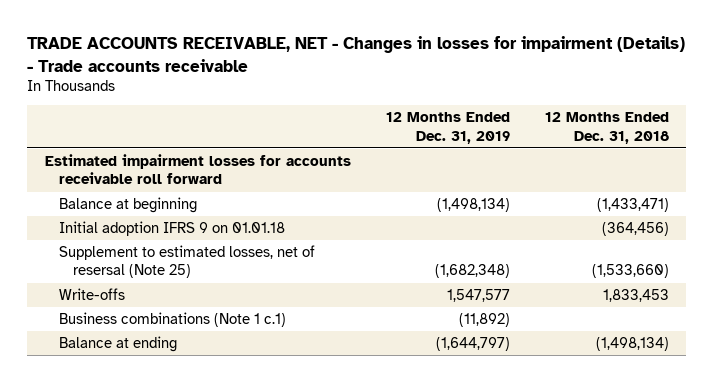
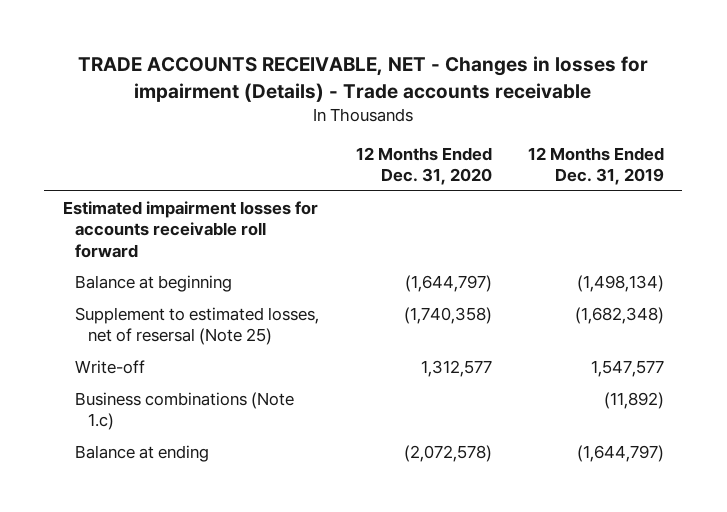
[544,112,669,144] 12 Months Ended Dec. 31, 2018 -> none
none -> [355,146,492,186] 12 Months Ended Dec. 31, 2020
[58,221,285,237] Initial adoption IFRS 9 on 01.01.18 -> none
[58,288,125,301] Write-offs -> [75,359,146,374] Write-off
[58,312,286,328] Business combinations (Note 1 c.1) -> [75,391,295,431] Business combinations (Note 1.c)

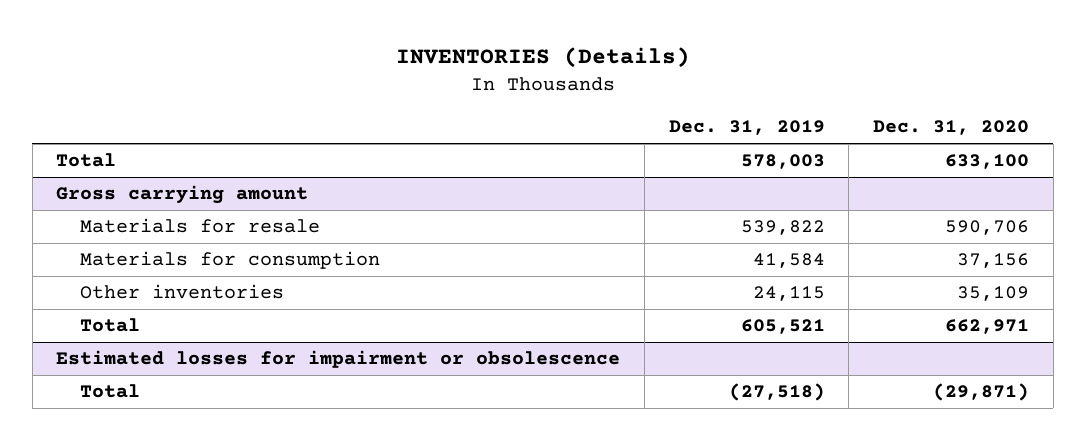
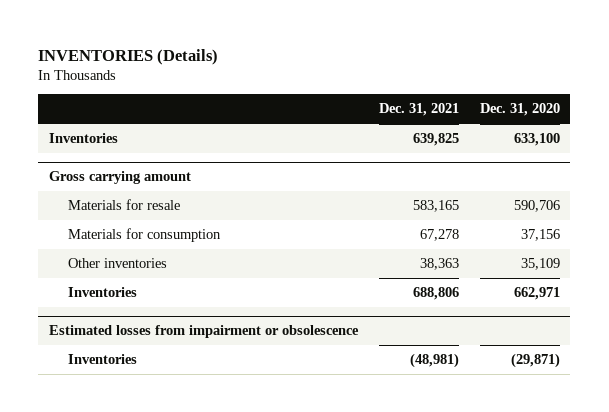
[668,120,825,136] Dec. 31, 2019 -> none
none -> [378,103,459,117] Dec. 31, 2021
[56,153,117,168] Total -> [48,133,118,144] Inventories
[80,318,141,333] Total -> [68,287,138,298] Inventories
[56,350,621,369] Estimated losses for impairment or obsolescence -> [48,325,359,339] Estimated losses from impairment or obsolescence
[80,384,141,399] Total -> [68,354,138,365] Inventories

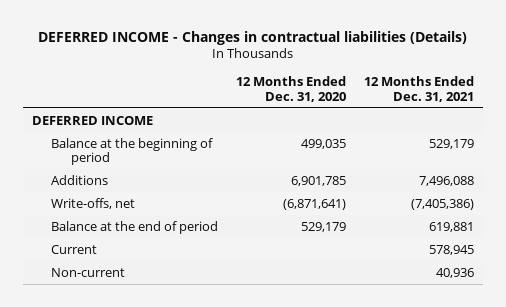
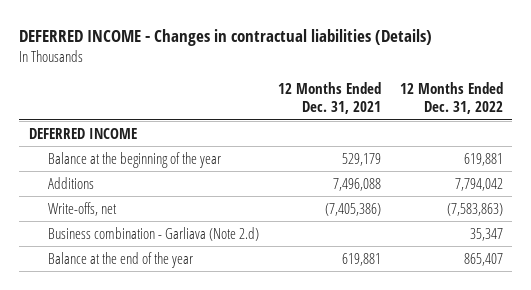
[236,76,347,102] 12 Months Ended Dec. 31, 2020 -> none
none -> [399,81,503,115] 12 Months Ended Dec. 31, 2022
[51,137,214,166] Balance at the beginning of period -> [48,151,222,168] Balance at the beginning of the year
[51,244,98,254] Current -> none
[51,267,126,277] Non-current -> none
none -> [48,226,260,241] Business combination - Garliava (Note 2.d)
[51,220,219,234] Balance at the end of period -> [48,251,194,268] Balance at the end of the year

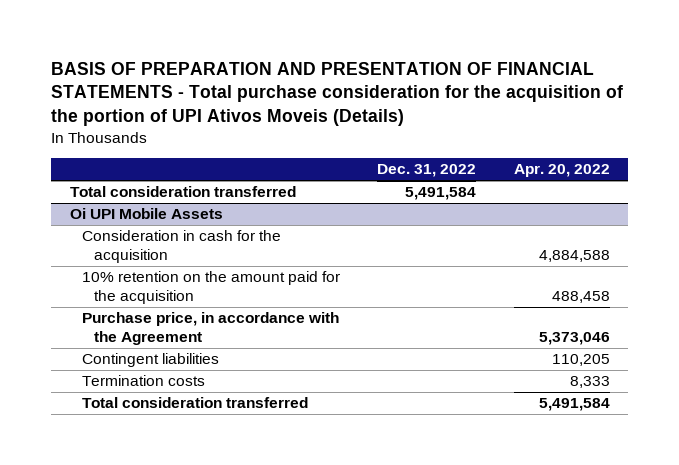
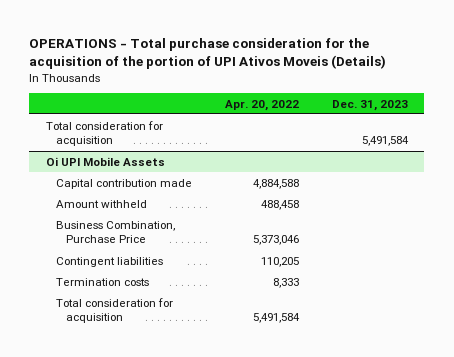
[50,61,623,127] BASIS OF PREPARATION AND PRESENTATION OF FINANCIAL STATEMENTS - Total purchase consideration for the acquisition of the portion of UPI Ativos Moveis (Details) -> [29,37,387,69] OPERATIONS - Total purchase consideration for the acquisition of the portion of UPI Ativos Moveis (Details)
[377,164,477,178] Dec. 31, 2022 -> none
none -> [331,99,408,111] Dec. 31, 2023
[69,186,296,198] Total consideration transferred -> [45,120,163,147] Total consideration for acquisition
[81,230,281,263] Consideration in cash for the acquisition -> [55,178,192,189] Capital contribution made
[81,271,340,304] 10% retention on the amount paid for the acquisition -> [55,199,147,208] Amount withheld
[81,312,339,345] Purchase price, in accordance with the Agreement -> [55,220,175,244] Business Combination, Purchase Price
[81,397,308,409] Total consideration transferred -> [55,297,173,324] Total consideration for acquisition

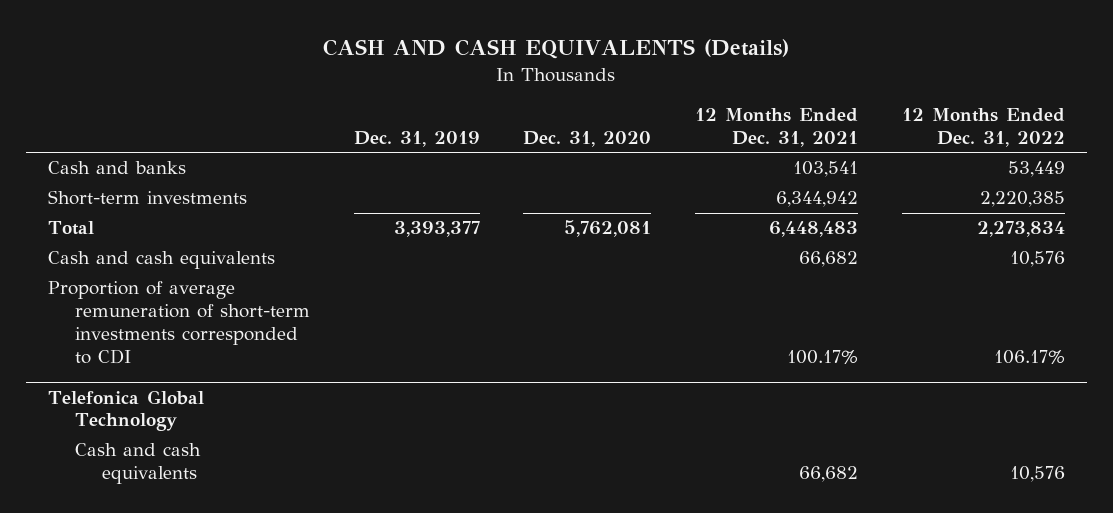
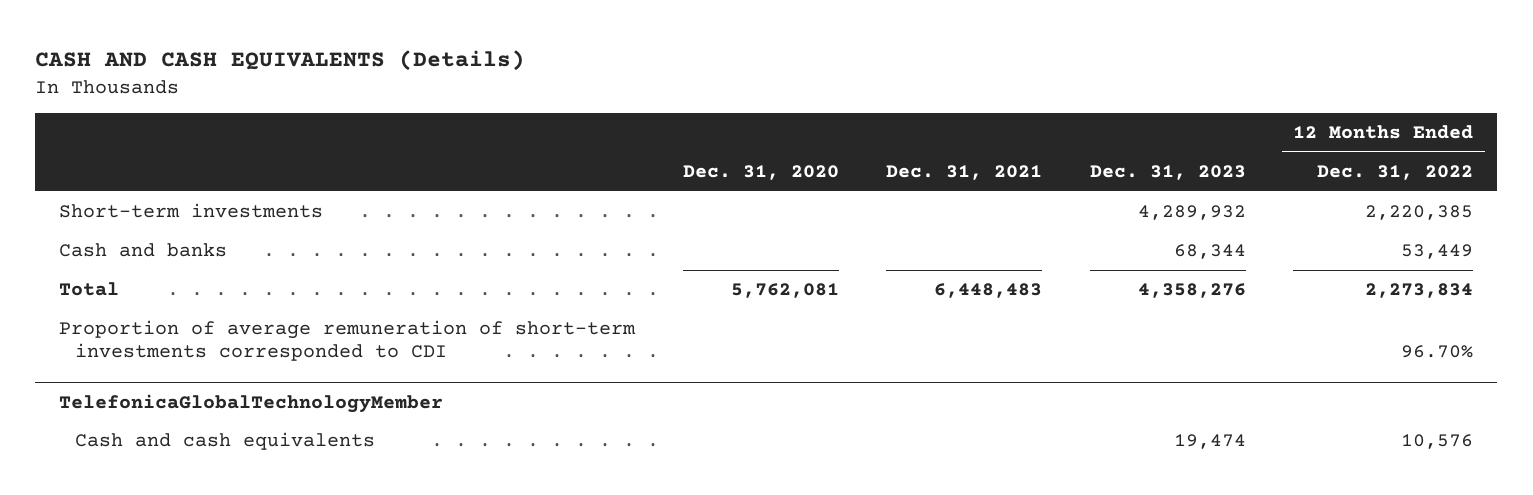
[353,130,480,147] Dec. 31, 2019 -> none
[695,108,859,147] 12 Months Ended Dec. 31, 2021 -> none
none -> [886,164,1043,180] Dec. 31, 2021
none -> [1089,164,1246,180] Dec. 31, 2023
[47,161,186,175] Cash and banks -> [59,243,228,258] Cash and banks
[47,251,275,270] Cash and cash equivalents -> none
[47,389,204,432] Telefonica Global Technology -> none
[993,349,1065,364] 106.17% -> [1401,345,1474,359] 96.70%
none -> [59,393,444,413] TelefonicaGlobalTechnologyMember

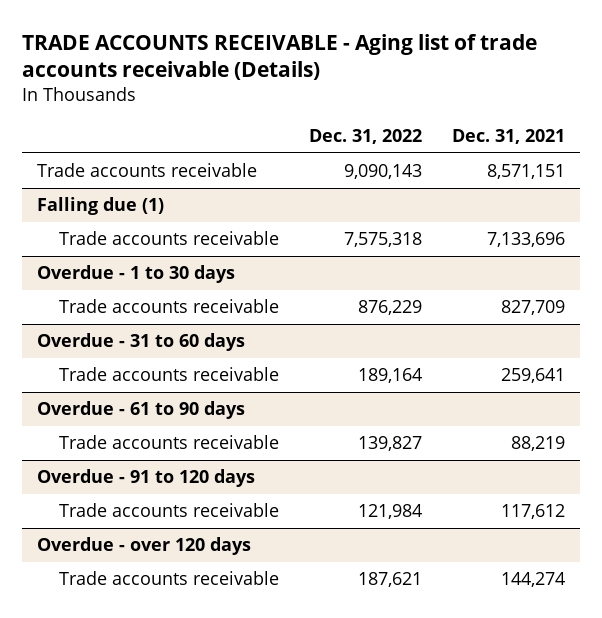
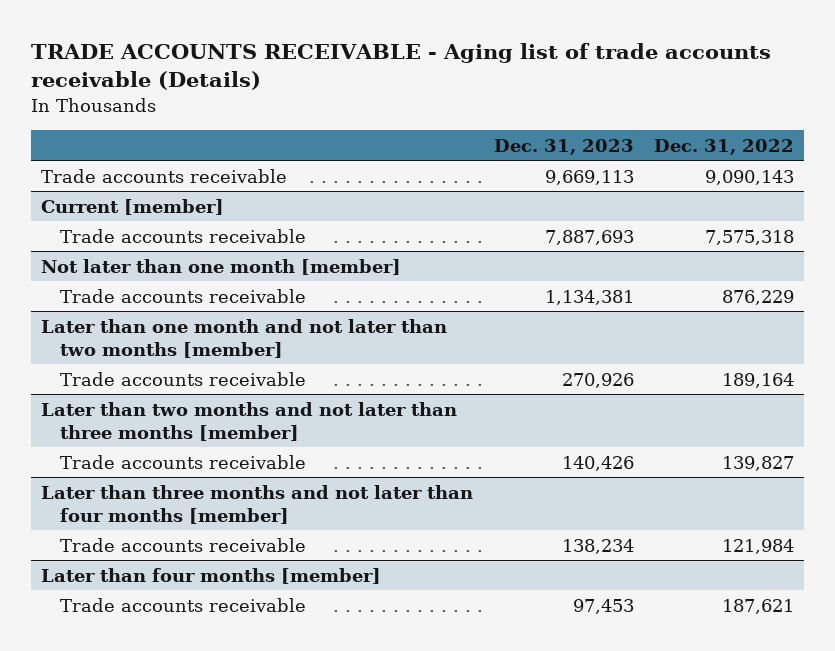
[451,128,565,144] Dec. 31, 2021 -> none
none -> [493,138,634,155] Dec. 31, 2023
[37,197,165,216] Falling due (1) -> [41,198,225,215] Current [member]
[37,265,236,284] Overdue - 1 to 30 days -> [41,258,402,275] Not later than one month [member]
[37,333,246,352] Overdue - 31 to 60 days -> [41,318,448,358] Later than one month and not later than two months [member]
[37,401,246,420] Overdue - 61 to 90 days -> [41,401,458,441] Later than two months and not later than three months [member]
[37,469,256,488] Overdue - 91 to 120 days -> [41,484,474,524] Later than three months and not later than four months [member]
[37,537,252,556] Overdue - over 120 days -> [41,567,382,584] Later than four months [member]

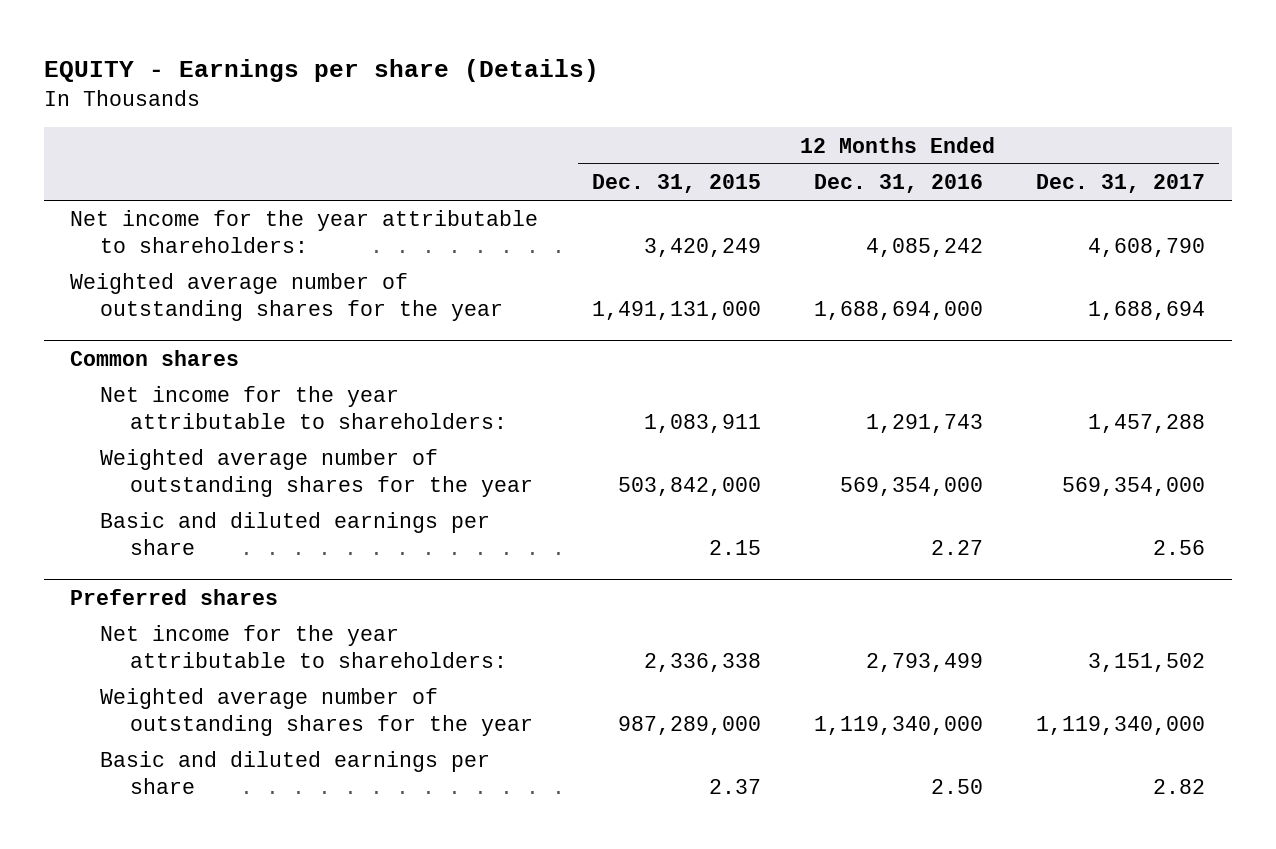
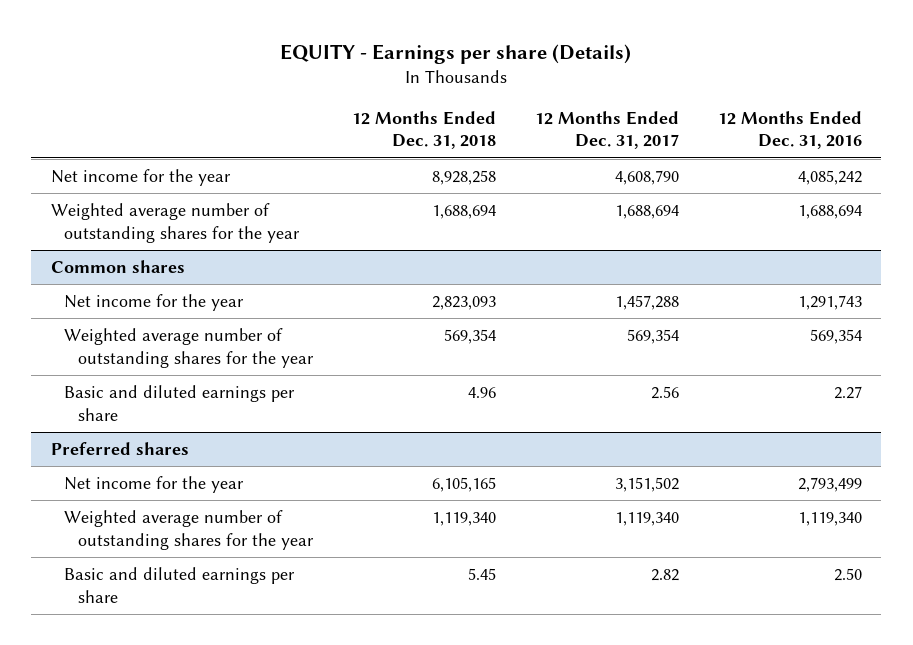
[591,173,761,193] Dec. 31, 2015 -> none
none -> [351,110,496,150] 12 Months Ended Dec. 31, 2018
[70,210,539,253] Net income for the year attributable to shareholders: -> [50,168,231,186] Net income for the year
[813,300,983,320] 1,688,694,000 -> [797,204,862,219] 1,688,694
[100,386,508,429] Net income for the year attributable to shareholders: -> [64,293,245,311] Net income for the year
[839,476,983,496] 569,354,000 -> [809,328,862,344] 569,354
[1062,476,1206,496] 569,354,000 -> [626,328,679,344] 569,354
[100,625,508,668] Net income for the year attributable to shareholders: -> [64,475,245,493] Net income for the year
[813,715,983,735] 1,119,340,000 -> [797,511,862,526] 1,119,340
[1036,715,1206,735] 1,119,340,000 -> [614,511,679,526] 1,119,340

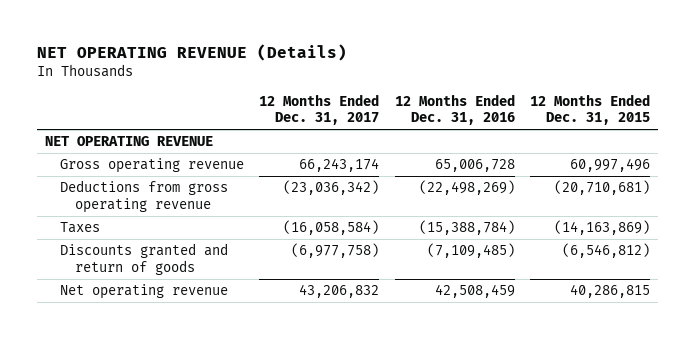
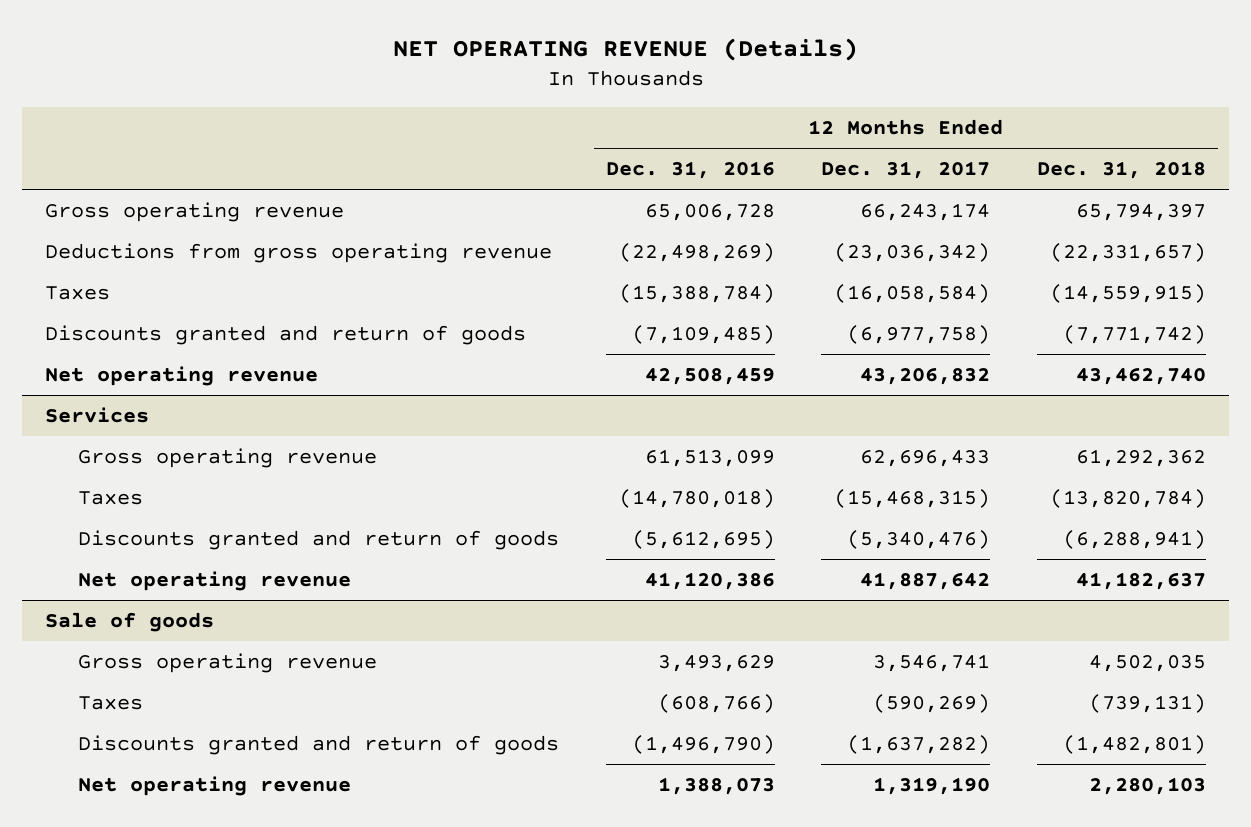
[530,93,651,126] 12 Months Ended Dec. 31, 2015 -> none
none -> [1037,161,1207,180] Dec. 31, 2018
[45,136,214,147] NET OPERATING REVENUE -> none
none -> [44,406,149,423] Services
none -> [78,447,378,468] Gross operating revenue
none -> [78,490,144,505] Taxes
none -> [78,529,560,550] Discounts granted and return of goods
none -> [78,570,352,591] Net operating revenue
none -> [44,611,214,632] Sale of goods
none -> [78,652,378,673] Gross operating revenue
none -> [78,695,144,710] Taxes
none -> [78,734,560,755] Discounts granted and return of goods
none -> [78,775,352,796] Net operating revenue

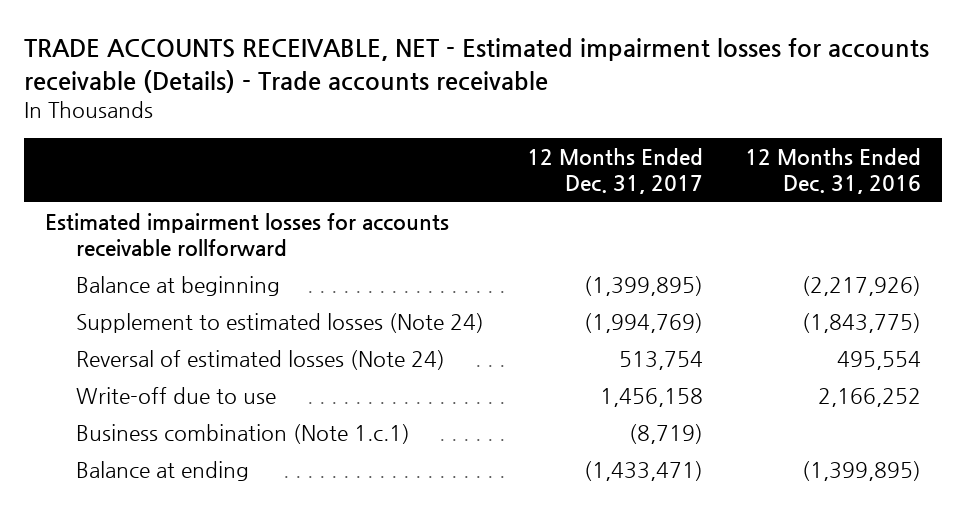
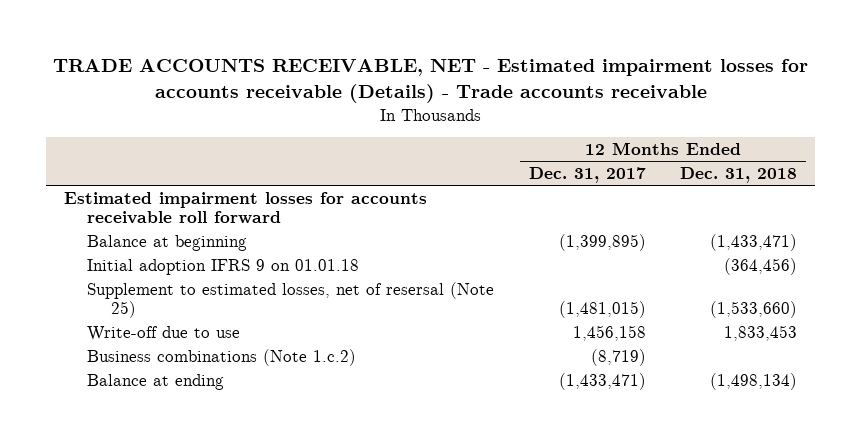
[744,148,921,195] 12 Months Ended Dec. 31, 2016 -> none
none -> [680,166,798,183] Dec. 31, 2018
[44,212,449,257] Estimated impairment losses for accounts receivable rollforward -> [63,191,427,225] Estimated impairment losses for accounts receivable roll forward
[76,349,446,370] Reversal of estimated losses (Note 24) -> none
none -> [87,258,360,275] Initial adoption IFRS 9 on 01.01.18
[76,312,485,333] Supplement to estimated losses (Note 24) -> [87,281,495,319] Supplement to estimated losses, net of resersal (Note 25)
[583,312,703,333] (1,994,769) -> [558,301,646,319] (1,481,015)
[76,423,411,444] Business combination (Note 1.c.1) -> [87,348,357,366] Business combinations (Note 1.c.2)

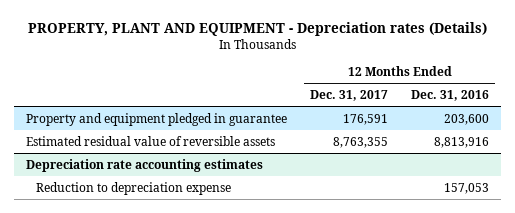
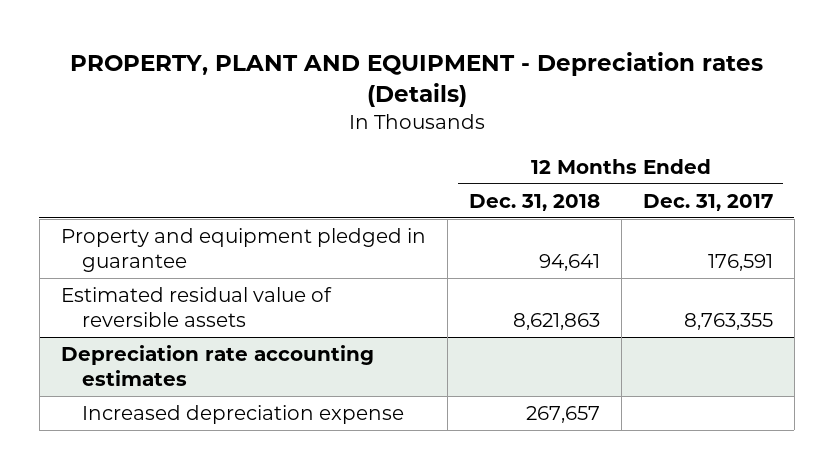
[411,90,490,102] Dec. 31, 2016 -> none
none -> [468,193,600,211] Dec. 31, 2018
[36,181,232,195] Reduction to depreciation expense -> [81,405,404,425] Increased depreciation expense

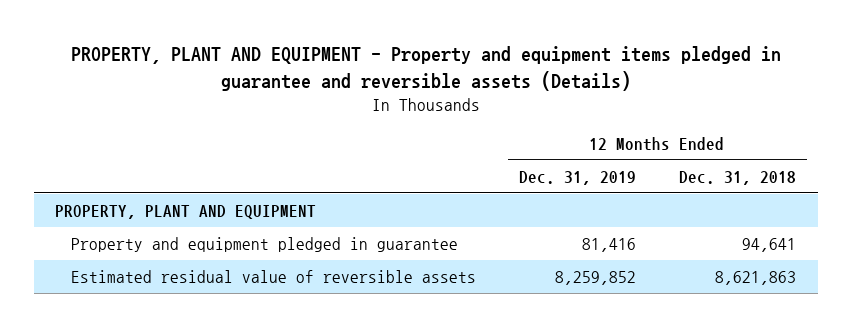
[69,51,763,107] PROPERTY, PLANT AND EQUIPMENT - Depreciation rates (Details) -> [70,46,781,91] PROPERTY, PLANT AND EQUIPMENT - Property and equipment items pledged in guarantee and reversible assets (Details)
[642,193,773,211] Dec. 31, 2017 -> none
none -> [518,170,636,185] Dec. 31, 2019
none -> [55,204,317,219] PROPERTY, PLANT AND EQUIPMENT
[60,345,374,386] Depreciation rate accounting estimates -> none
[81,405,404,425] Increased depreciation expense -> none

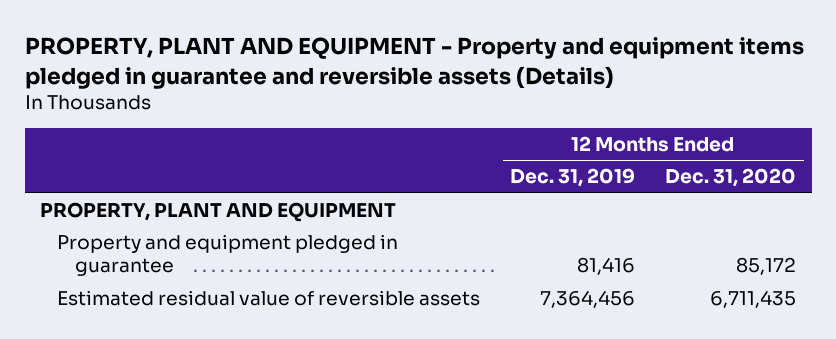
[678,170,796,185] Dec. 31, 2018 -> none
none -> [665,168,797,188] Dec. 31, 2020
[554,270,636,285] 8,259,852 -> [540,290,636,309] 7,364,456

